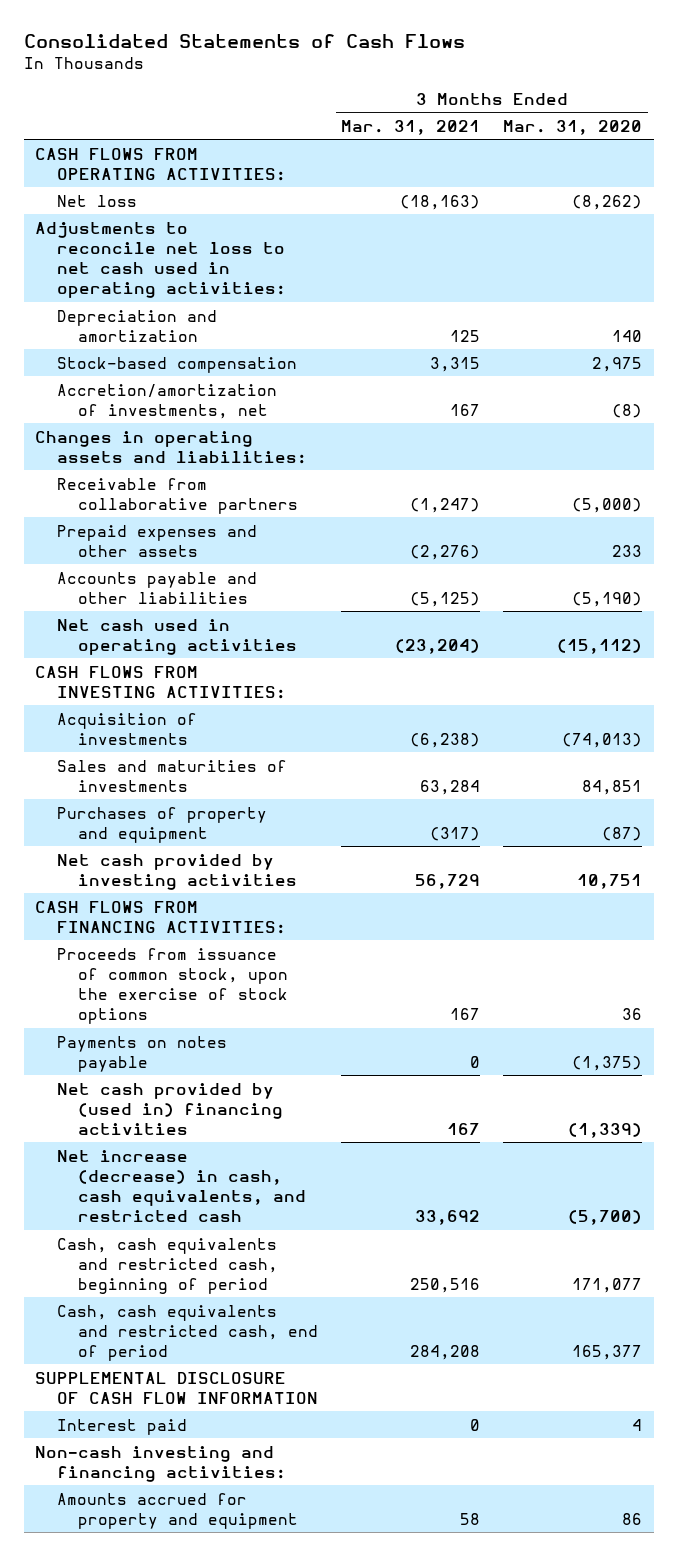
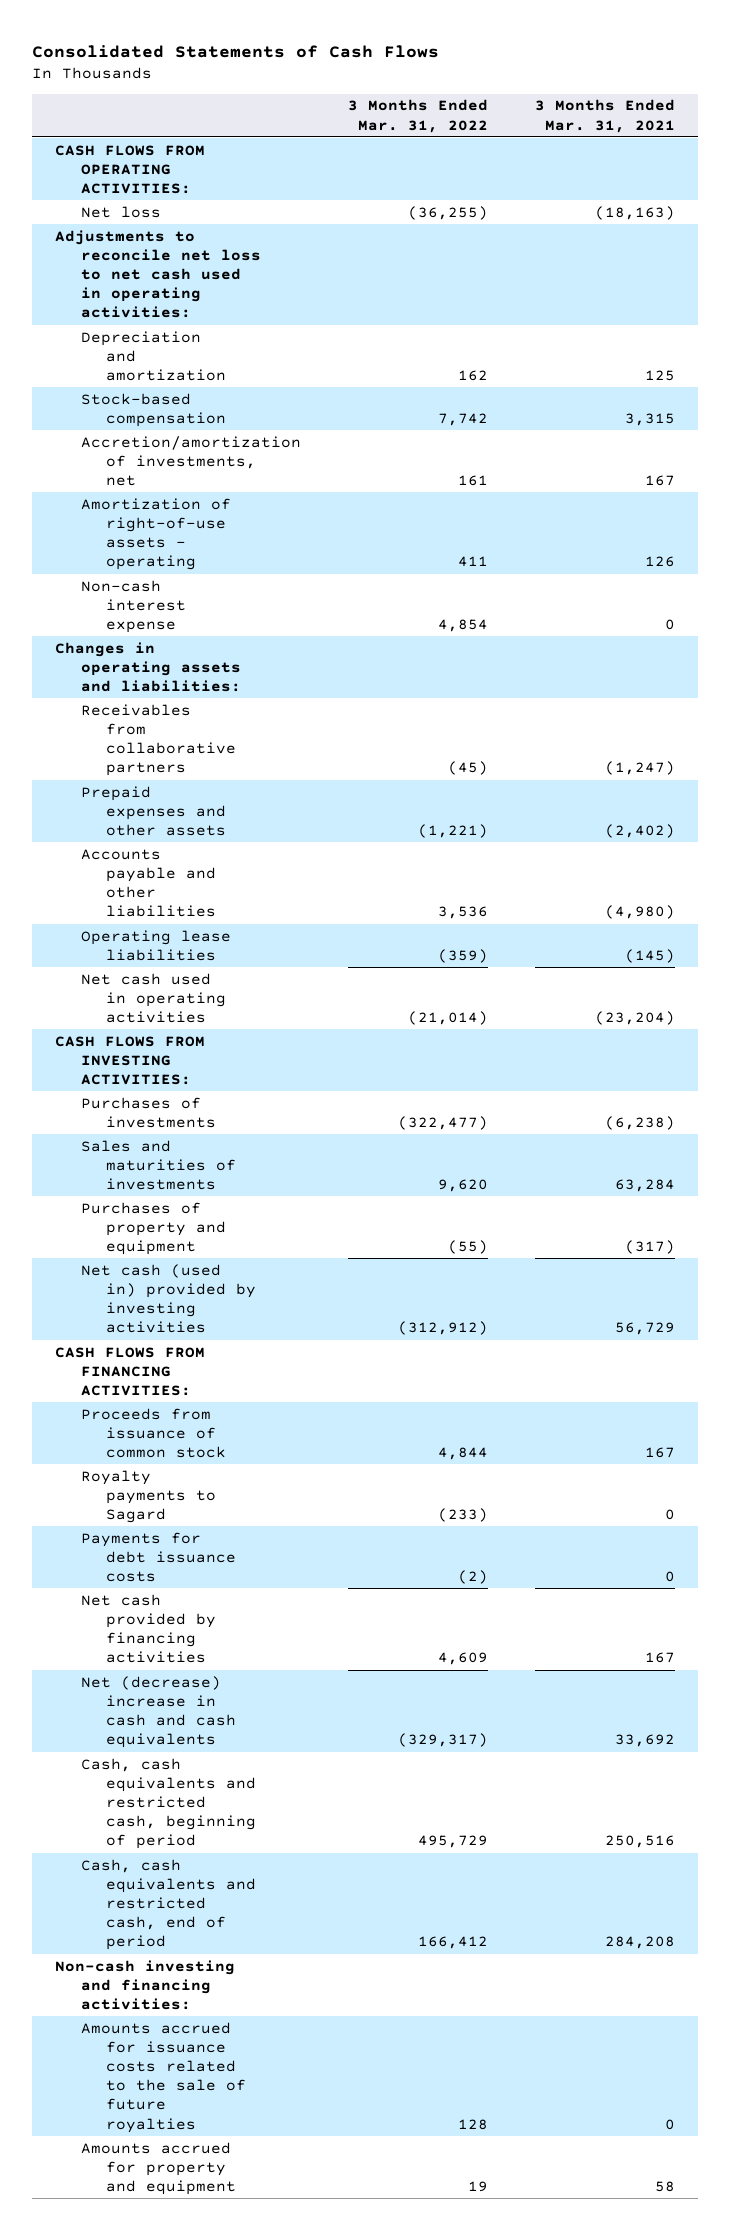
[503,119,643,135] Mar. 31, 2020 -> none
none -> [347,99,488,133] 3 Months Ended Mar. 31, 2022
none -> [80,497,231,571] Amortization of right-of-use assets - operating
none -> [80,579,186,634] Non-cash interest expense
[56,477,299,514] Receivable from collaborative partners -> [80,703,236,777] Receivables from collaborative partners
[410,544,481,560] (2,276) -> [604,824,675,839] (2,402)
[410,591,481,607] (5,125) -> [604,905,675,920] (4,980)
none -> [80,929,231,961] Operating lease liabilities
[56,712,197,745] Acquisition of investments -> [80,1096,216,1128] Purchases of investments
[56,853,298,890] Net cash provided by investing activities -> [80,1263,256,1334] Net cash (used in) provided by investing activities
[56,1035,227,1072] Payments on notes payable -> none
[56,947,289,1024] Proceeds from issuance of common stock, upon the exercise of stock options -> [80,1407,226,1459] Proceeds from issuance of common stock
none -> [80,1469,216,1524] Royalty payments to Sagard
none -> [80,1531,236,1583] Payments for debt issuance costs
[56,1082,284,1135] Net cash provided by (used in) financing activities -> [80,1593,216,1664] Net cash provided by financing activities
[56,1149,307,1222] Net increase (decrease) in cash, cash equivalents, and restricted cash -> [80,1675,236,1749] Net (decrease) increase in cash and cash equivalents
[35,1371,318,1404] SUPPLEMENTAL DISCLOSURE OF CASH FLOW INFORMATION -> none
[56,1418,187,1435] Interest paid -> none
none -> [80,2021,246,2133] Amounts accrued for issuance costs related to the sale of future royalties

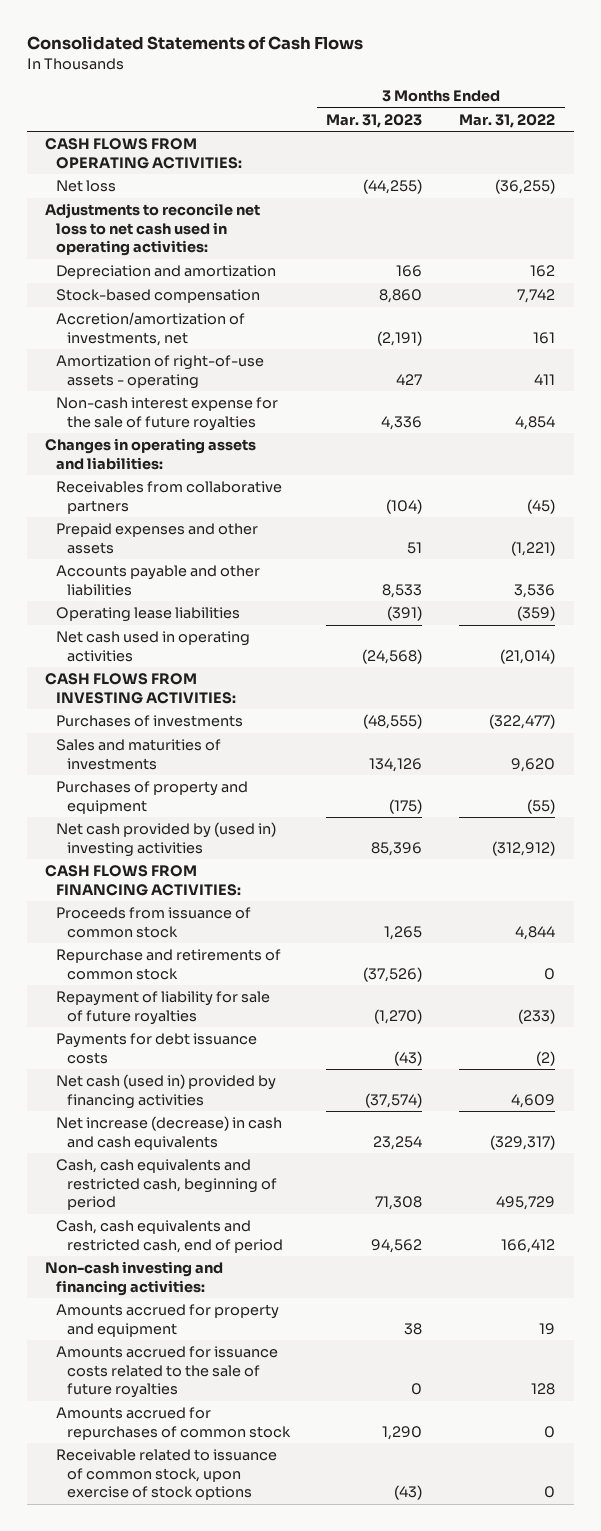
[534,99,675,133] 3 Months Ended Mar. 31, 2021 -> none
none -> [326,113,423,128] Mar. 31, 2023
[80,579,186,634] Non-cash interest expense -> [55,397,278,431] Non-cash interest expense for the sale of future royalties
[80,1263,256,1334] Net cash (used in) provided by investing activities -> [55,822,276,857] Net cash provided by (used in) investing activities
none -> [55,949,281,980] Repurchase and retirements of common stock
[80,1469,216,1524] Royalty payments to Sagard -> [55,991,270,1025] Repayment of liability for sale of future royalties
[80,1593,216,1664] Net cash provided by financing activities -> [55,1074,276,1109] Net cash (used in) provided by financing activities
[80,1675,236,1749] Net (decrease) increase in cash and cash equivalents -> [55,1116,282,1150] Net increase (decrease) in cash and cash equivalents
[80,2021,246,2133] Amounts accrued for issuance costs related to the sale of future royalties -> [55,1346,278,1399] Amounts accrued for issuance costs related to the sale of future royalties
none -> [55,1407,291,1440] Amounts accrued for repurchases of common stock
none -> [55,1449,277,1501] Receivable related to issuance of common stock, upon exercise of stock options

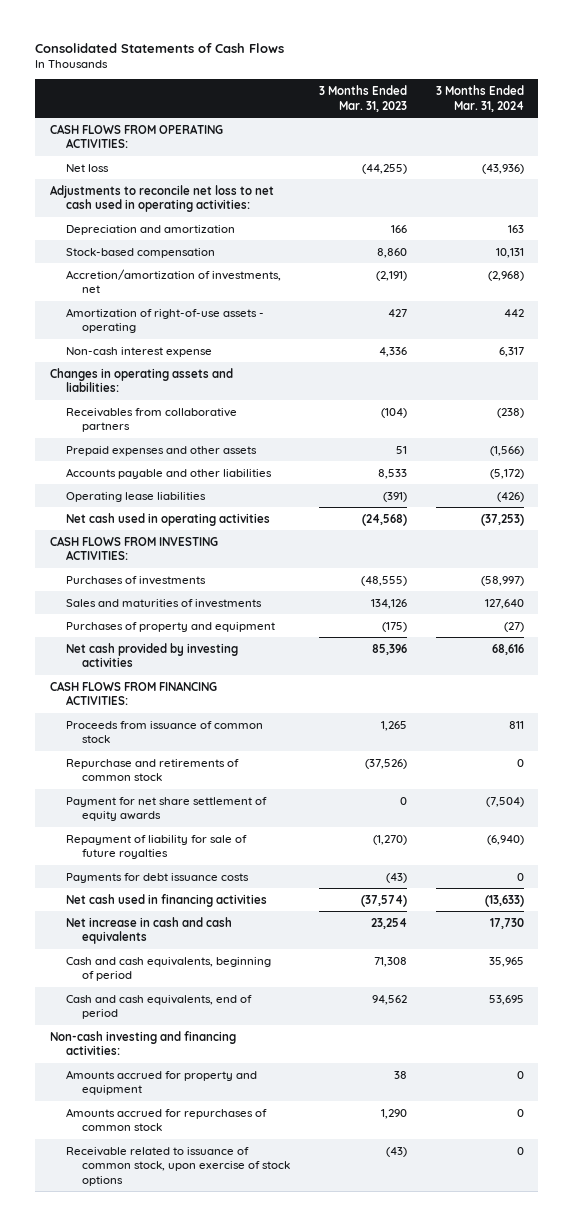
[459,113,556,128] Mar. 31, 2022 -> none
none -> [435,85,524,112] 3 Months Ended Mar. 31, 2024
[55,397,278,431] Non-cash interest expense for the sale of future royalties -> [65,346,212,357] Non-cash interest expense
[55,822,276,857] Net cash provided by (used in) investing activities -> [65,642,238,668] Net cash provided by investing activities
none -> [65,796,267,822] Payment for net share settlement of equity awards
[55,1074,276,1109] Net cash (used in) provided by financing activities -> [65,893,267,907] Net cash used in financing activities
[55,1116,282,1150] Net increase (decrease) in cash and cash equivalents -> [65,916,232,945] Net increase in cash and cash equivalents
[55,1159,277,1211] Cash, cash equivalents and restricted cash, beginning of period -> [65,956,271,982] Cash and cash equivalents, beginning of period
[55,1220,283,1253] Cash, cash equivalents and restricted cash, end of period -> [65,994,252,1020] Cash and cash equivalents, end of period
[55,1346,278,1399] Amounts accrued for issuance costs related to the sale of future royalties -> none

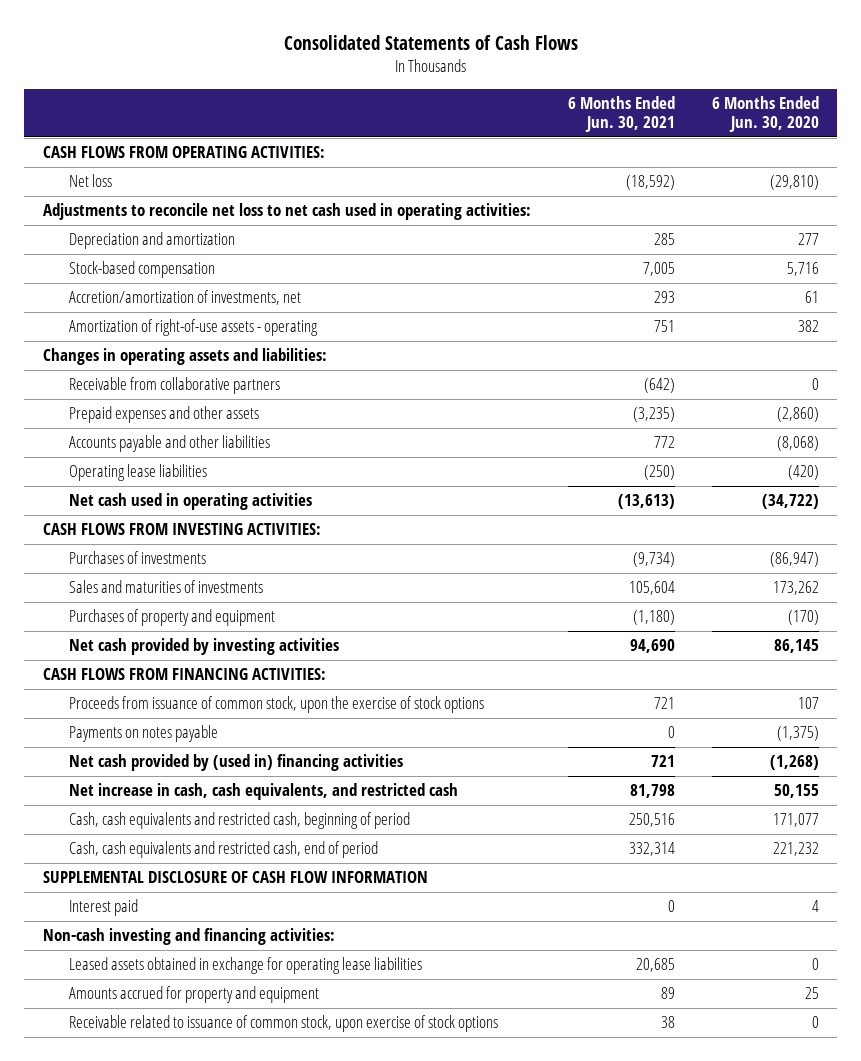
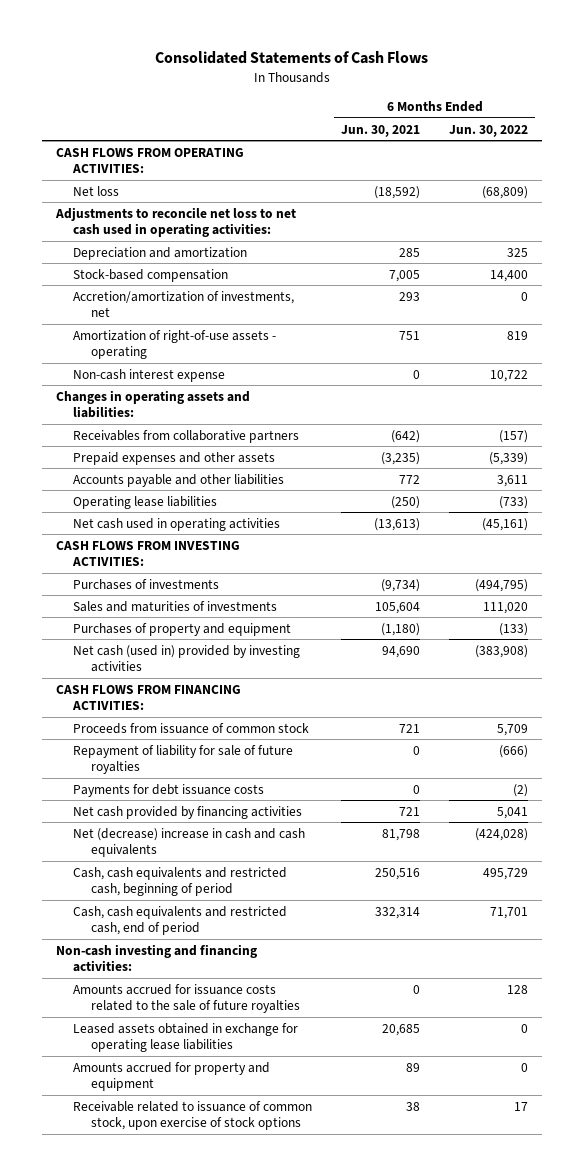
[711,96,819,133] 6 Months Ended Jun. 30, 2020 -> none
none -> [448,124,528,137] Jun. 30, 2022
none -> [73,368,226,382] Non-cash interest expense
[68,377,280,395] Receivable from collaborative partners -> [73,429,300,443] Receivables from collaborative partners
[68,638,339,656] Net cash provided by investing activities -> [73,644,301,673] Net cash (used in) provided by investing activities
[68,725,218,743] Payments on notes payable -> none
[68,696,484,714] Proceeds from issuance of common stock, upon the exercise of stock options -> [73,722,310,734] Proceeds from issuance of common stock
none -> [73,744,294,775] Repayment of liability for sale of future royalties
none -> [73,783,265,797] Payments for debt issuance costs
[68,754,403,772] Net cash provided by (used in) financing activities -> [73,805,303,819] Net cash provided by financing activities
[68,783,458,801] Net increase in cash, cash equivalents, and restricted cash -> [73,827,306,858] Net (decrease) increase in cash and cash equivalents
[42,871,428,884] SUPPLEMENTAL DISCLOSURE OF CASH FLOW INFORMATION -> none
[68,899,138,917] Interest paid -> none
none -> [73,983,300,1014] Amounts accrued for issuance costs related to the sale of future royalties

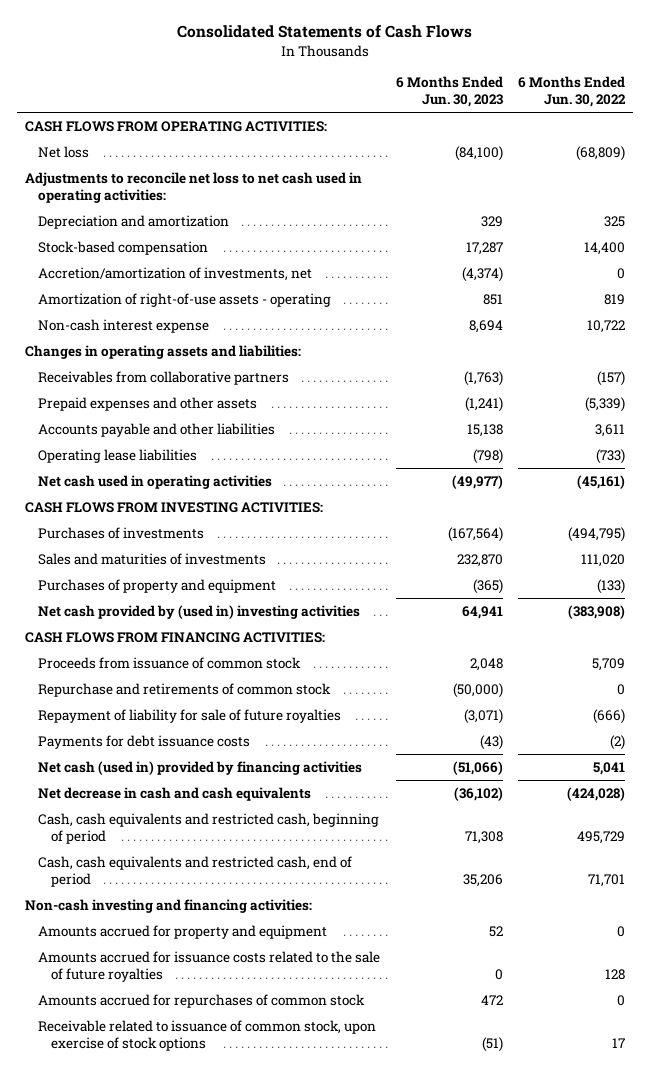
[341,124,421,137] Jun. 30, 2021 -> none
none -> [395,75,503,108] 6 Months Ended Jun. 30, 2023
[73,644,301,673] Net cash (used in) provided by investing activities -> [37,604,360,619] Net cash provided by (used in) investing activities
none -> [37,682,331,697] Repurchase and retirements of common stock
[73,805,303,819] Net cash provided by financing activities -> [37,760,362,775] Net cash (used in) provided by financing activities
[73,827,306,858] Net (decrease) increase in cash and cash equivalents -> [37,786,311,801] Net decrease in cash and cash equivalents
[73,1022,299,1053] Leased assets obtained in exchange for operating lease liabilities -> none
[73,983,300,1014] Amounts accrued for issuance costs related to the sale of future royalties -> [37,950,380,983] Amounts accrued for issuance costs related to the sale of future royalties
none -> [37,993,365,1008] Amounts accrued for repurchases of common stock

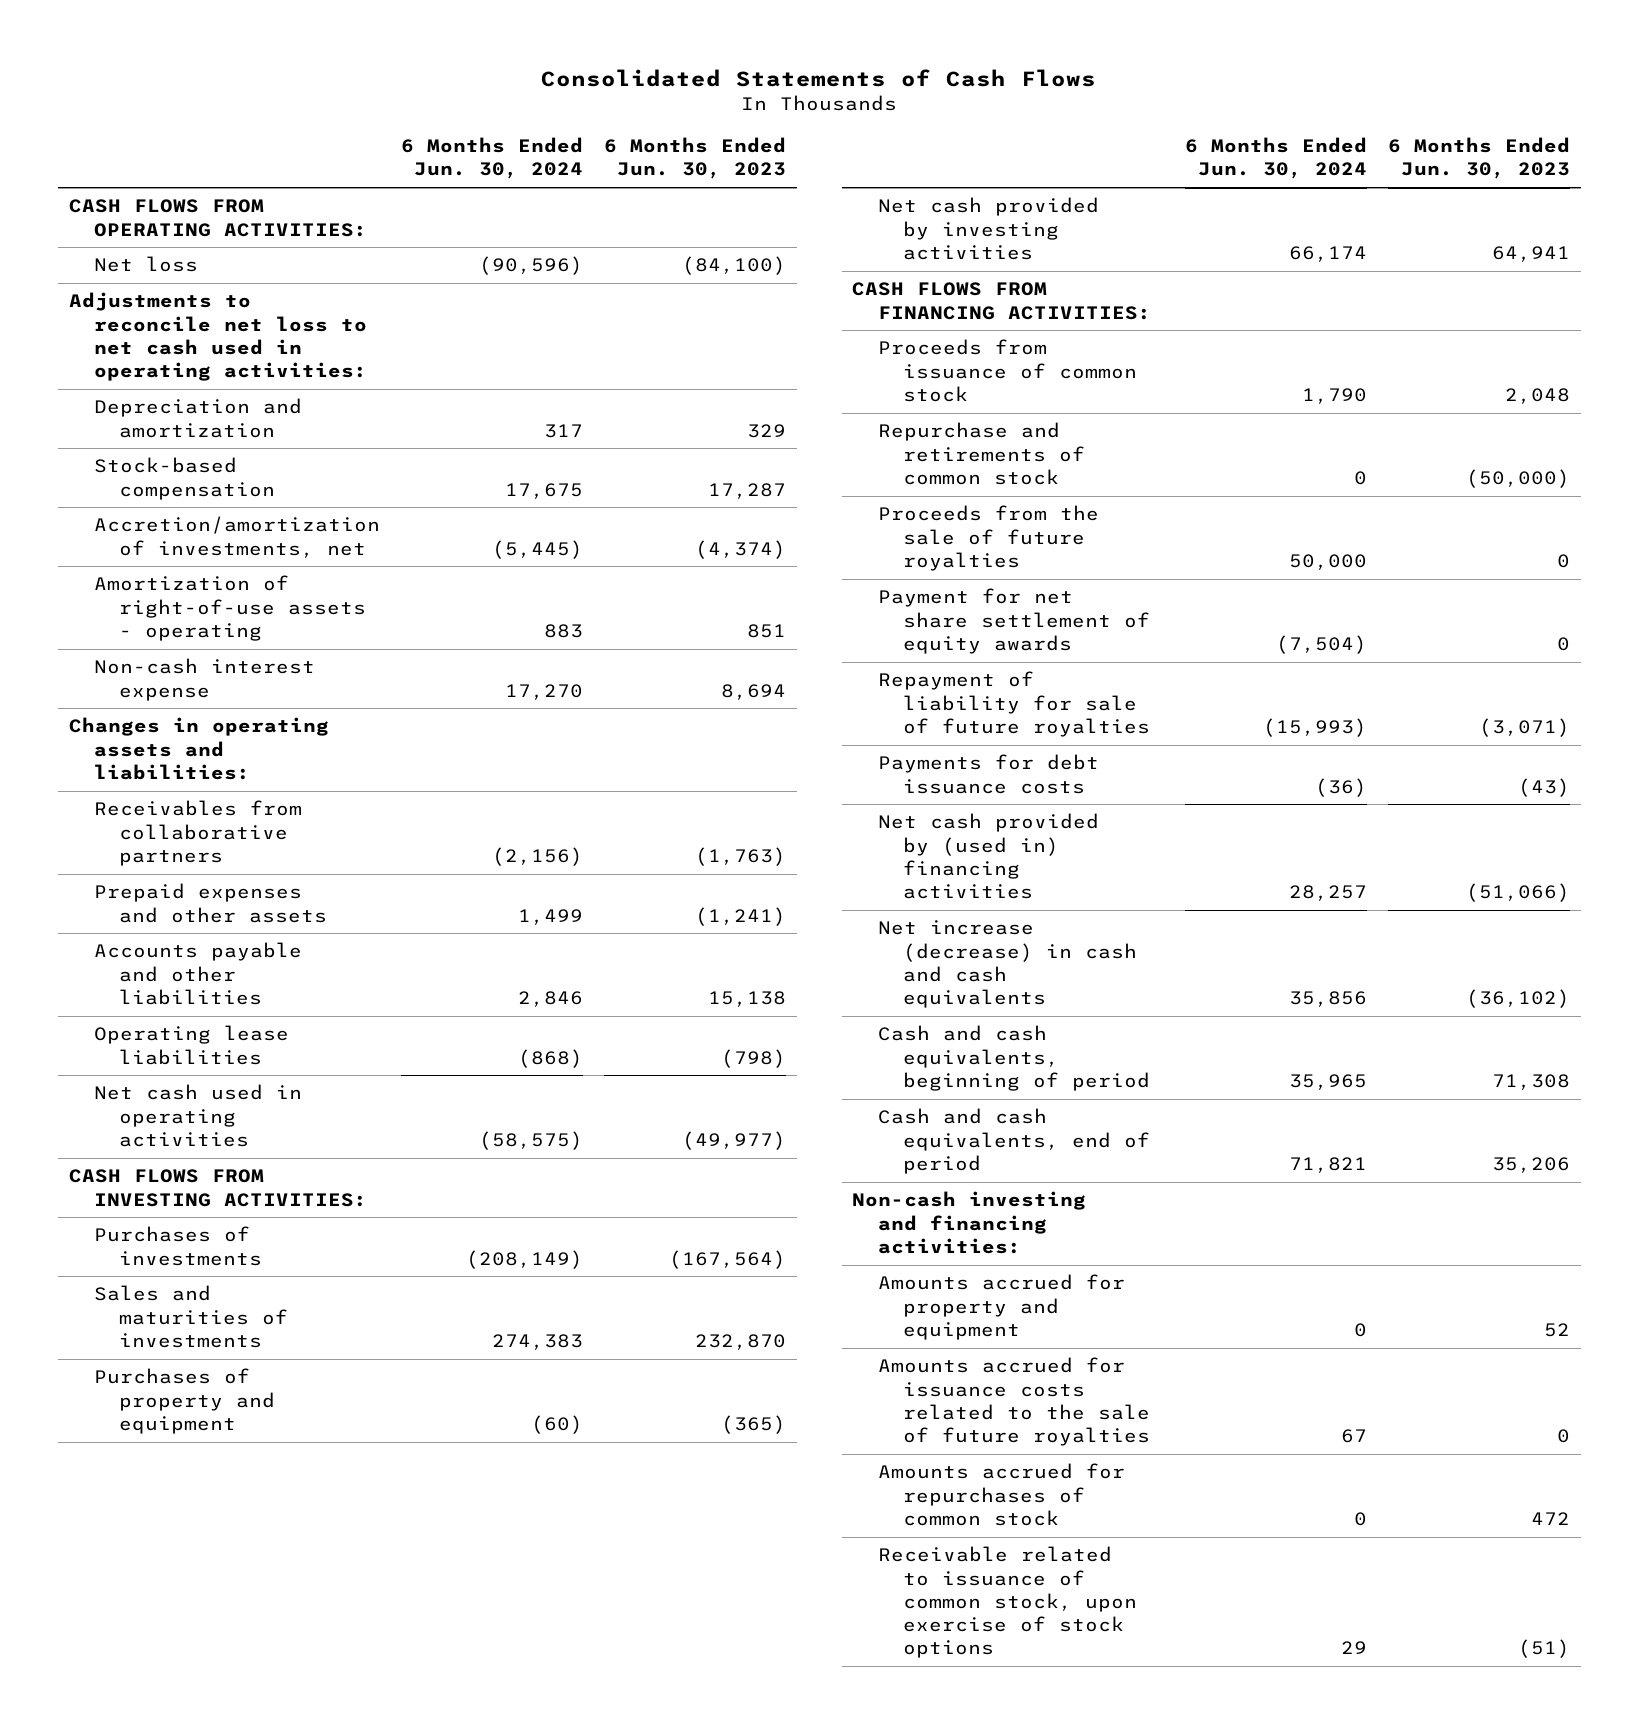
[518,75,627,108] 6 Months Ended Jun. 30, 2022 -> none
none -> [401,137,584,180] 6 Months Ended Jun. 30, 2024
[37,604,360,619] Net cash provided by (used in) investing activities -> [877,197,1099,260] Net cash provided by investing activities
none -> [877,505,1099,571] Proceeds from the sale of future royalties
none -> [877,588,1150,654] Payment for net share settlement of equity awards
[37,760,362,775] Net cash (used in) provided by financing activities -> [877,813,1099,899] Net cash provided by (used in) financing activities
[37,786,311,801] Net decrease in cash and cash equivalents -> [877,920,1137,1008] Net increase (decrease) in cash and cash equivalents
[37,812,379,845] Cash, cash equivalents and restricted cash, beginning of period -> [877,1025,1150,1091] Cash and cash equivalents, beginning of period
[37,855,352,888] Cash, cash equivalents and restricted cash, end of period -> [877,1108,1150,1174] Cash and cash equivalents, end of period

